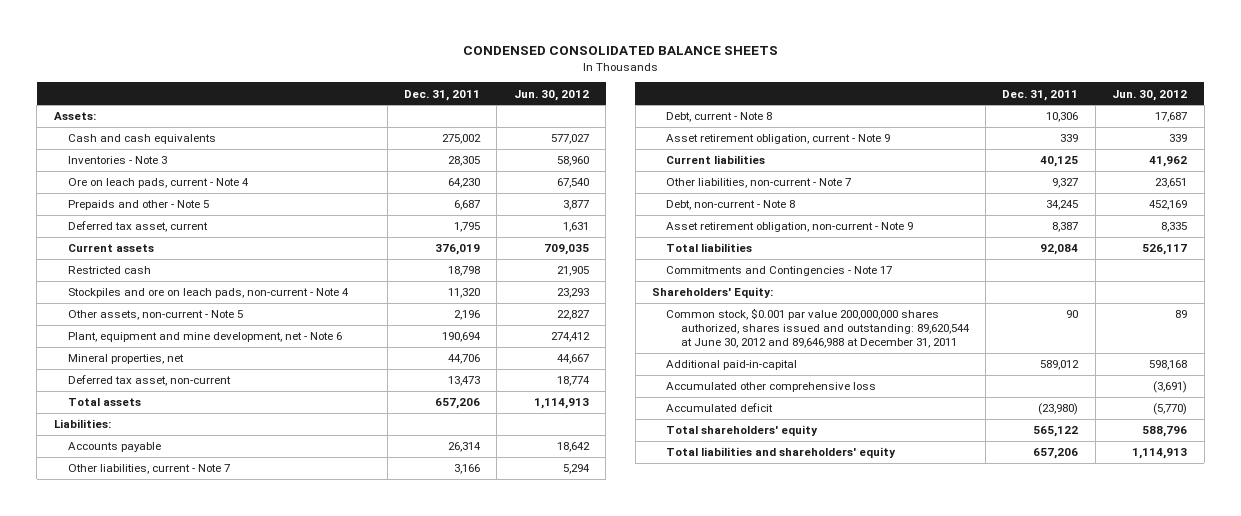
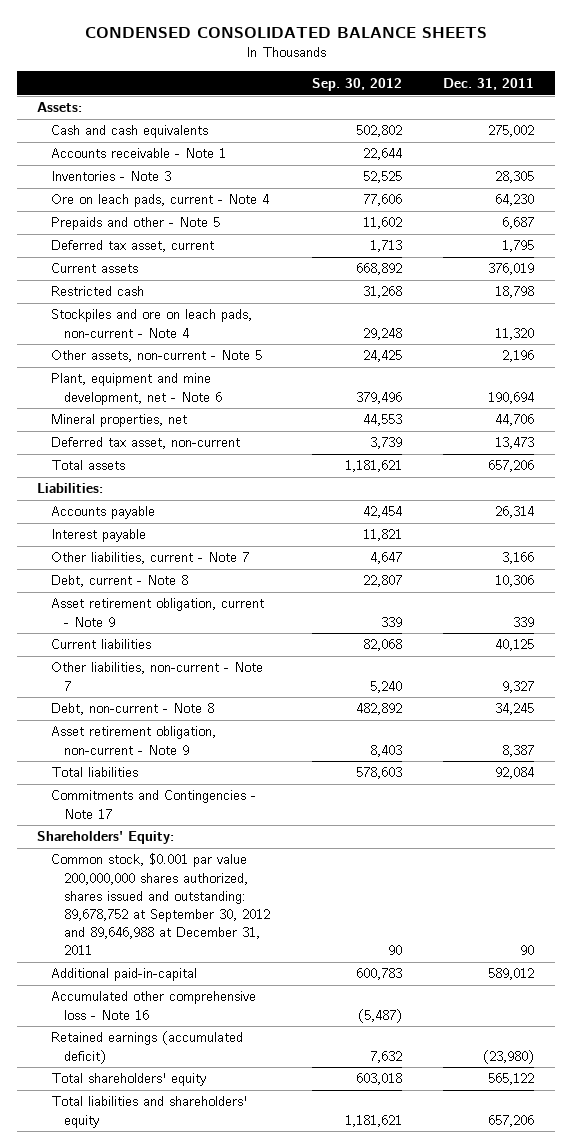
[513,89,589,101] Jun. 30, 2012 -> none
none -> [311,77,402,91] Sep. 30, 2012
none -> [50,148,226,159] Accounts receivable - Note 1
none -> [50,529,146,543] Interest payable
[666,308,970,349] Common stock, $0.001 par value 200,000,000 shares authorized, shares issued and outstanding: 89,620,544 at June 30, 2012 and 89,646,988 at December 31, 2011 -> [50,853,271,956] Common stock, $0.001 par value 200,000,000 shares authorized, shares issued and outstanding: 89,678,752 at September 30, 2012 and 89,646,988 at December 31, 2011
[666,382,877,393] Accumulated other comprehensive loss -> [50,991,256,1020] Accumulated other comprehensive loss - Note 16
[666,403,774,413] Accumulated deficit -> [50,1031,243,1064] Retained earnings (accumulated deficit)

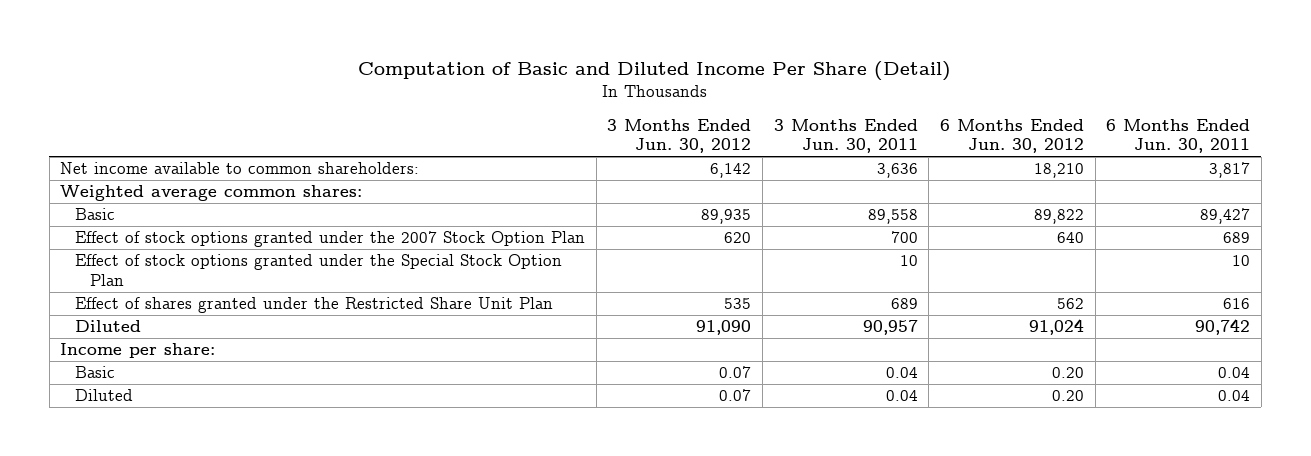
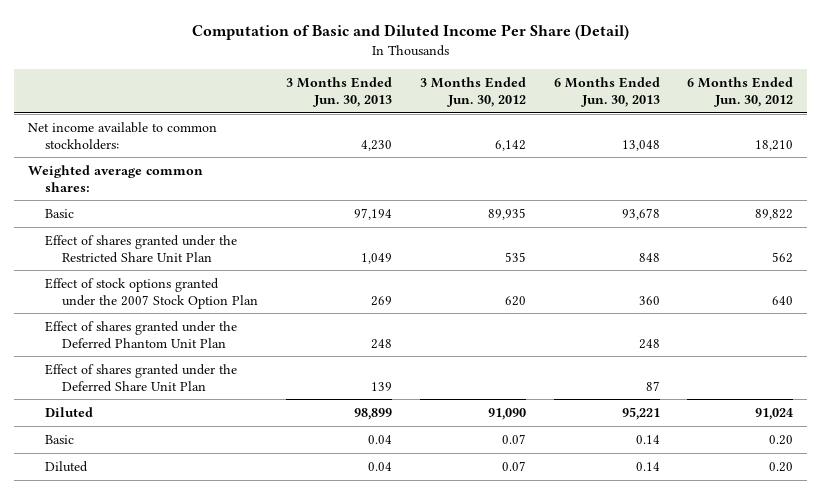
[773,118,918,154] 3 Months Ended Jun. 30, 2011 -> none
[1106,118,1251,154] 6 Months Ended Jun. 30, 2011 -> none
none -> [285,77,392,107] 3 Months Ended Jun. 30, 2013
none -> [553,77,660,107] 6 Months Ended Jun. 30, 2013
[60,162,420,175] Net income available to common shareholders: -> [28,121,218,150] Net income available to common stockholders:
[75,254,563,286] Effect of stock options granted under the Special Stock Option Plan -> none
[75,231,586,248] Effect of stock options granted under the 2007 Stock Option Plan -> [45,277,258,309] Effect of stock options granted under the 2007 Stock Option Plan
none -> [45,320,238,349] Effect of shares granted under the Deferred Phantom Unit Plan
none -> [45,363,238,392] Effect of shares granted under the Deferred Share Unit Plan
[60,343,216,359] Income per share: -> none

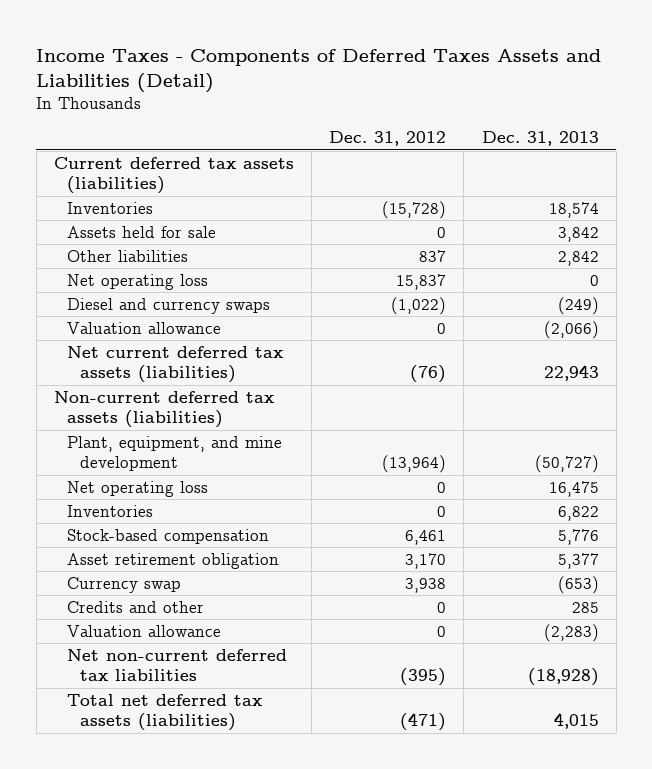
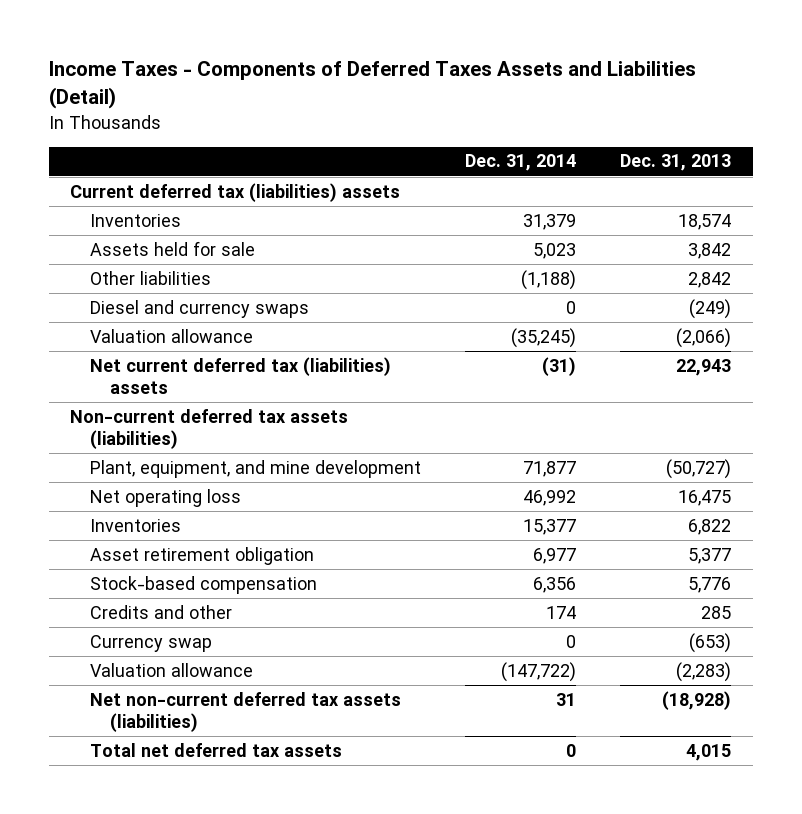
[329,131,447,147] Dec. 31, 2012 -> none
none -> [465,154,577,172] Dec. 31, 2014
[53,156,294,195] Current deferred tax assets (liabilities) -> [70,182,401,202] Current deferred tax (liabilities) assets
[67,273,209,290] Net operating loss -> none
[67,345,285,384] Net current deferred tax assets (liabilities) -> [90,356,392,395] Net current deferred tax (liabilities) assets
[67,528,270,544] Stock-based compensation -> [90,575,318,594] Stock-based compensation
[67,576,182,593] Currency swap -> [90,634,213,652] Currency swap
[67,648,288,682] Net non-current deferred tax liabilities -> [90,691,402,733] Net non-current deferred tax assets (liabilities)
[67,693,264,732] Total net deferred tax assets (liabilities) -> [90,742,343,757] Total net deferred tax assets

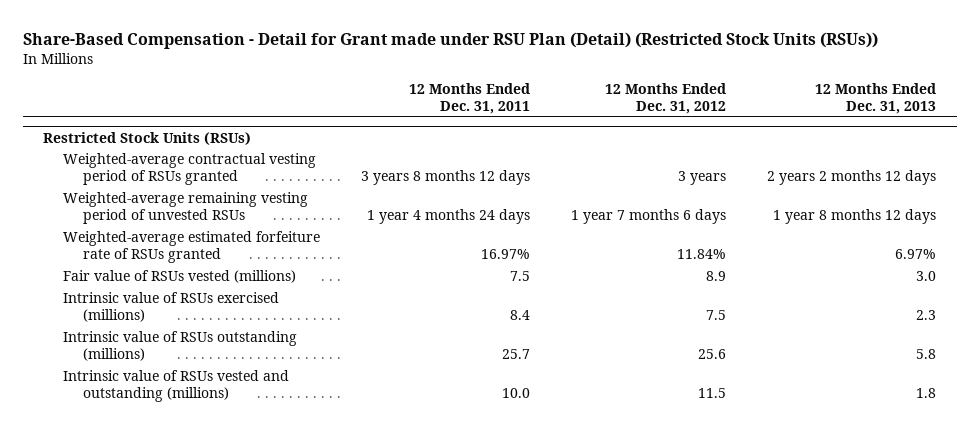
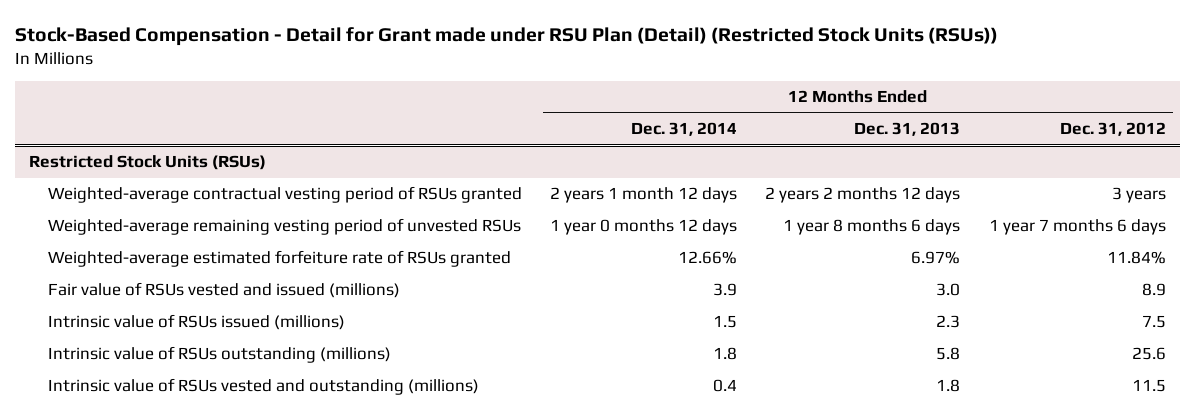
[22,31,878,49] Share-Based Compensation - Detail for Grant made under RSU Plan (Detail) (Restricted Stock Units (RSUs)) -> [15,27,999,47] Stock-Based Compensation - Detail for Grant made under RSU Plan (Detail) (Restricted Stock Units (RSUs))
[409,82,531,115] 12 Months Ended Dec. 31, 2011 -> none
none -> [631,122,738,137] Dec. 31, 2014
[773,209,937,225] 1 year 8 months 12 days -> [783,219,961,236] 1 year 8 months 6 days
[63,270,297,284] Fair value of RSUs vested (millions) -> [47,282,400,299] Fair value of RSUs vested and issued (millions)
[63,292,280,323] Intrinsic value of RSUs exercised (millions) -> [47,314,345,331] Intrinsic value of RSUs issued (millions)

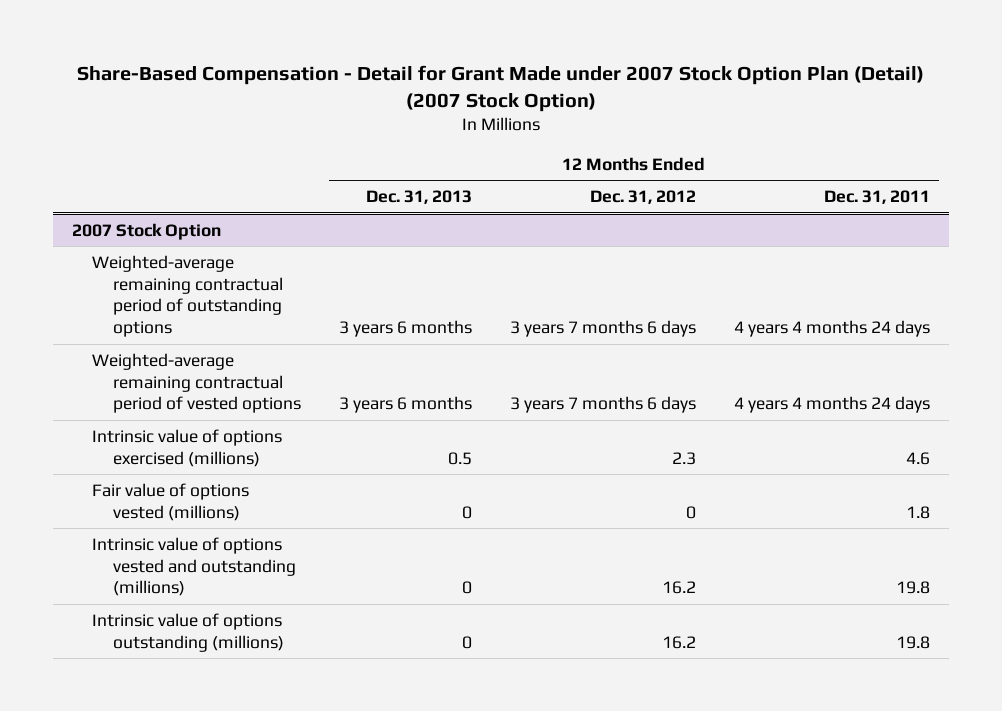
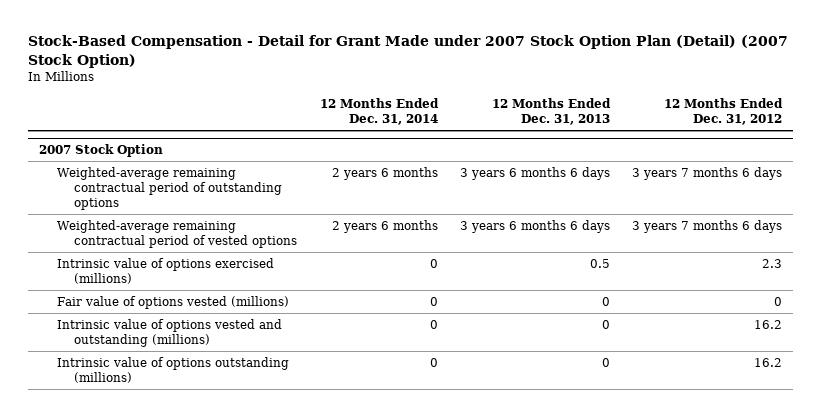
[77,65,925,112] Share-Based Compensation - Detail for Grant Made under 2007 Stock Option Plan (Detail) (2007 Stock Option) -> [27,35,788,68] Stock-Based Compensation - Detail for Grant Made under 2007 Stock Option Plan (Detail) (2007 Stock Option)
[823,190,930,205] Dec. 31, 2011 -> none
none -> [319,98,439,126] 12 Months Ended Dec. 31, 2014
[338,319,472,337] 3 years 6 months -> [459,166,610,180] 3 years 6 months 6 days
[338,396,472,414] 3 years 6 months -> [459,219,610,233] 3 years 6 months 6 days

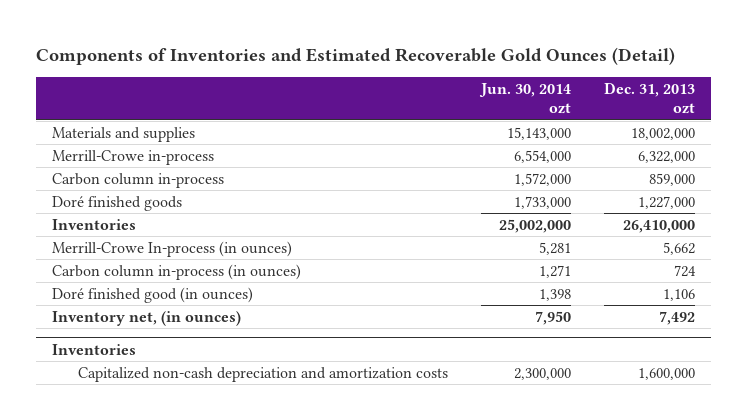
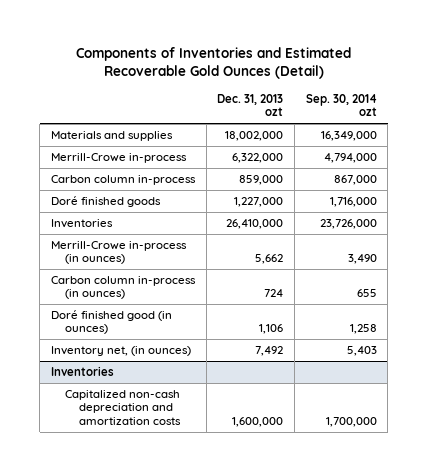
[478,82,571,115] Jun. 30, 2014 ozt -> none
none -> [305,93,377,117] Sep. 30, 2014 ozt
[52,240,293,257] Merrill-Crowe In-process (in ounces) -> [50,240,187,265] Merrill-Crowe in-process (in ounces)

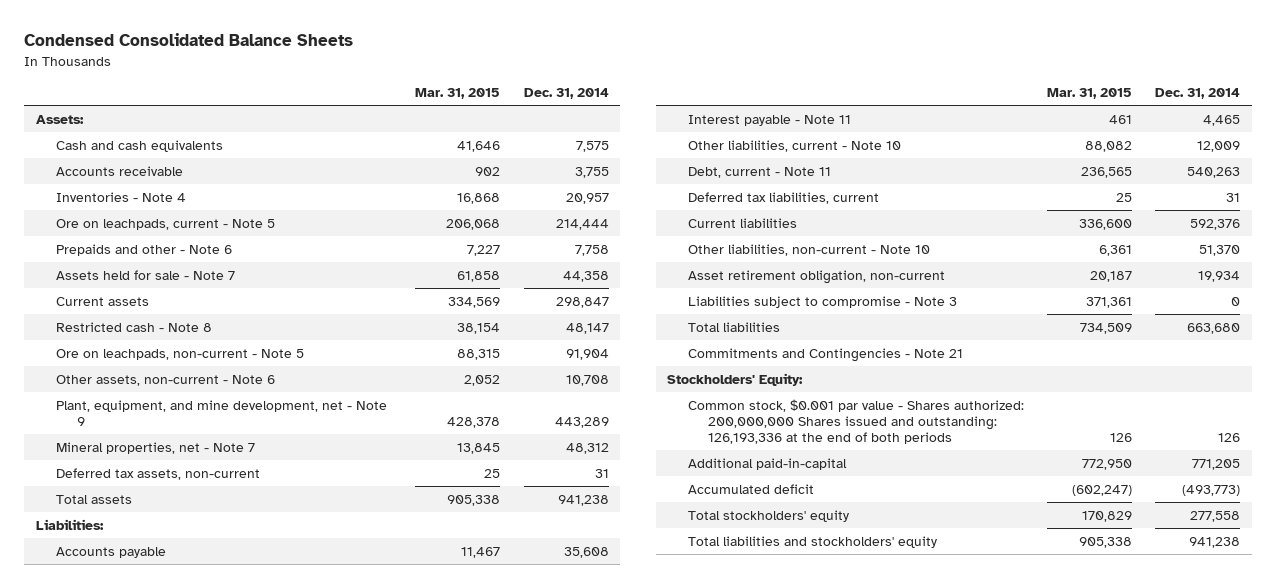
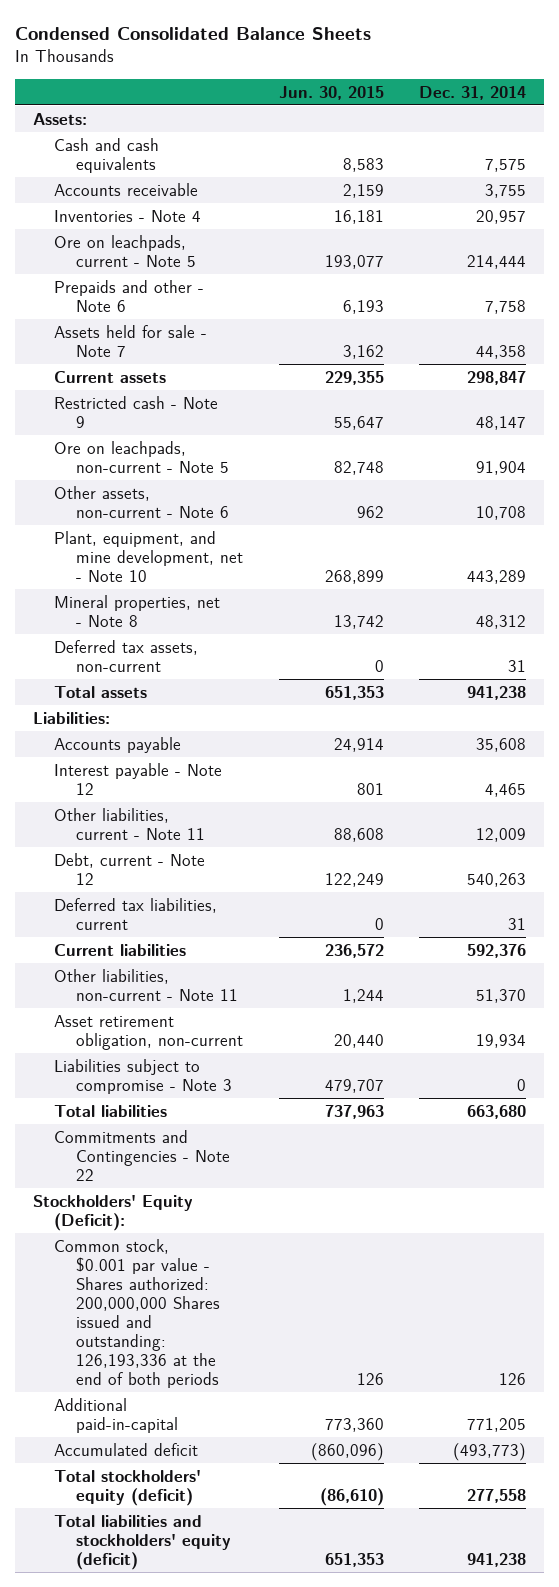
[415,88,501,100] Mar. 31, 2015 -> none
none -> [278,85,384,100] Jun. 30, 2015
[56,321,213,332] Restricted cash - Note 8 -> [54,395,219,428] Restricted cash - Note 9
[56,399,388,426] Plant, equipment, and mine development, net - Note 9 -> [54,530,243,582] Plant, equipment, and mine development, net - Note 10
[56,441,256,454] Mineral properties, net - Note 7 -> [54,594,221,627] Mineral properties, net - Note 8
[687,114,851,126] Interest payable - Note 11 -> [54,762,223,795] Interest payable - Note 12
[687,139,901,152] Other liabilities, current - Note 10 -> [54,807,205,840] Other liabilities, current - Note 11
[687,166,831,178] Debt, current - Note 11 -> [54,852,206,885] Debt, current - Note 12
[687,243,930,256] Other liabilities, non-current - Note 10 -> [54,968,238,1001] Other liabilities, non-current - Note 11
[687,347,963,362] Commitments and Contingencies - Note 21 -> [54,1129,230,1181] Commitments and Contingencies - Note 22
[667,372,804,386] Stockholders' Equity: -> [32,1194,193,1231] Stockholders' Equity (Deficit):
[687,509,849,522] Total stockholders' equity -> [54,1469,202,1506] Total stockholders' equity (deficit)
[687,535,937,548] Total liabilities and stockholders' equity -> [54,1514,231,1570] Total liabilities and stockholders' equity (deficit)

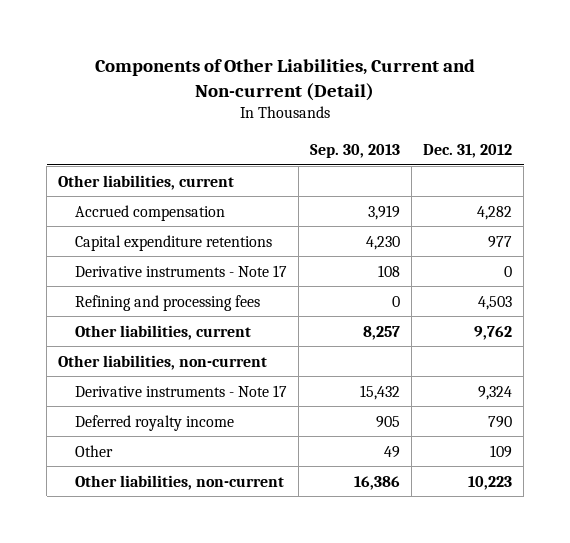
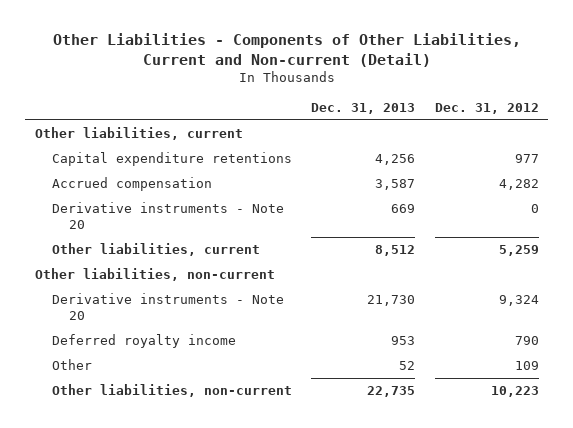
[95,58,476,101] Components of Other Liabilities, Current and Non-current (Detail) -> [52,32,521,67] Other Liabilities - Components of Other Liabilities, Current and Non-current (Detail)
[310,144,401,159] Sep. 30, 2013 -> none
none -> [311,103,416,115] Dec. 31, 2013
[75,294,261,311] Refining and processing fees -> none
[75,204,226,221] Accrued compensation -> [51,177,212,192] Accrued compensation
[75,264,288,277] Derivative instruments - Note 17 -> [51,202,284,230] Derivative instruments - Note 20
[474,325,513,340] 9,762 -> [498,245,539,257] 5,259
[75,384,288,397] Derivative instruments - Note 17 -> [51,293,284,321] Derivative instruments - Note 20

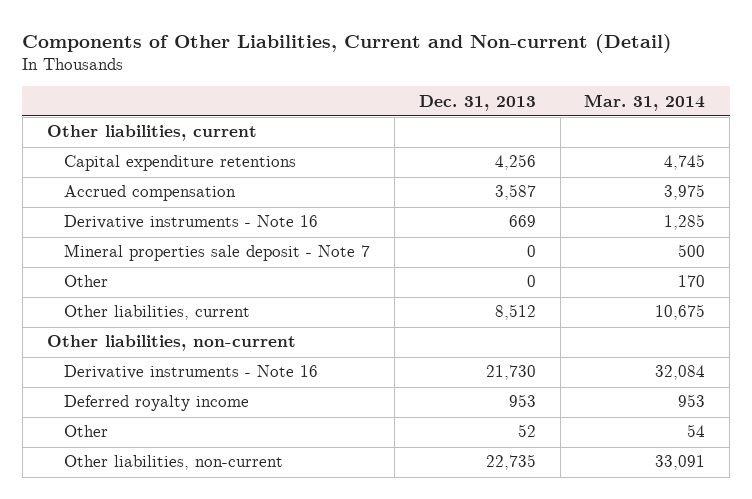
[52,32,521,67] Other Liabilities - Components of Other Liabilities, Current and Non-current (Detail) -> [22,33,673,53] Components of Other Liabilities, Current and Non-current (Detail)
[434,103,539,115] Dec. 31, 2012 -> none
none -> [584,93,706,111] Mar. 31, 2014
[51,202,284,230] Derivative instruments - Note 20 -> [63,215,318,230] Derivative instruments - Note 16
none -> [63,244,370,262] Mineral properties sale deposit - Note 7
none -> [63,275,108,288] Other
[51,293,284,321] Derivative instruments - Note 20 -> [63,365,318,380] Derivative instruments - Note 16

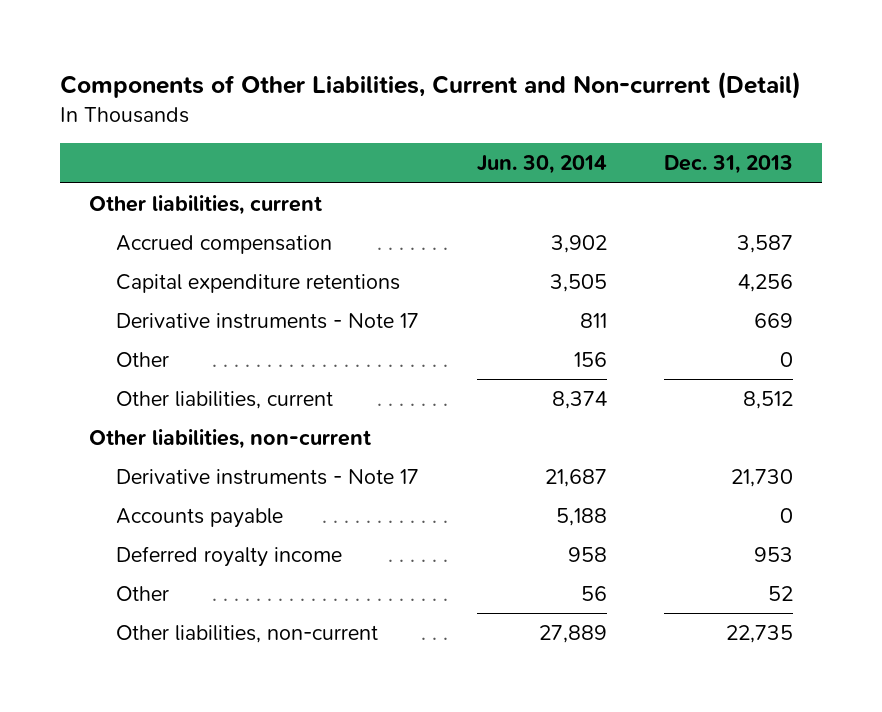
[584,93,706,111] Mar. 31, 2014 -> none
none -> [476,155,607,175] Jun. 30, 2014
[63,244,370,262] Mineral properties sale deposit - Note 7 -> none
[63,155,296,172] Capital expenditure retentions -> [115,273,400,293] Capital expenditure retentions
[63,215,318,230] Derivative instruments - Note 16 -> [115,312,419,329] Derivative instruments - Note 17
[63,365,318,380] Derivative instruments - Note 16 -> [115,468,419,485] Derivative instruments - Note 17
none -> [115,507,283,528] Accounts payable

